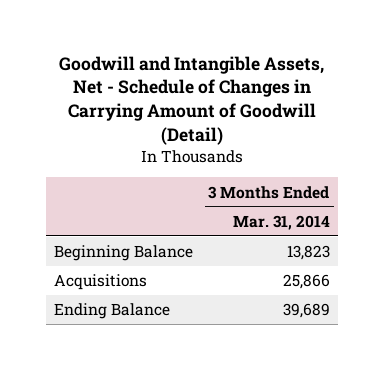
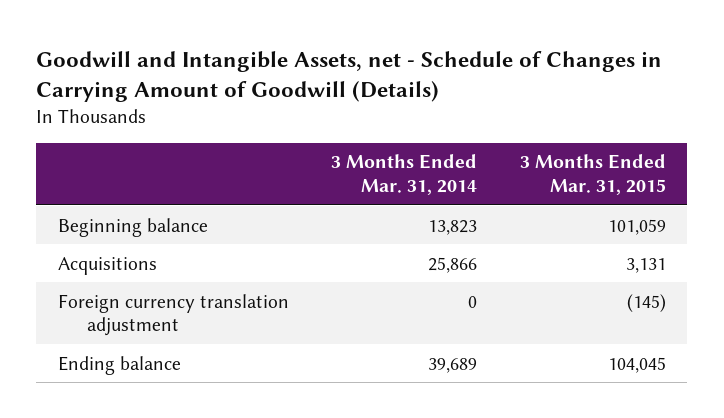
[58,55,324,146] Goodwill and Intangible Assets, Net - Schedule of Changes in Carrying Amount of Goodwill (Detail) -> [36,50,663,102] Goodwill and Intangible Assets, net - Schedule of Changes in Carrying Amount of Goodwill (Details)
none -> [519,154,666,195] 3 Months Ended Mar. 31, 2015
[53,245,193,262] Beginning Balance -> [57,217,208,237] Beginning balance
none -> [57,293,289,337] Foreign currency translation adjustment
[53,303,170,320] Ending Balance -> [57,355,181,375] Ending balance

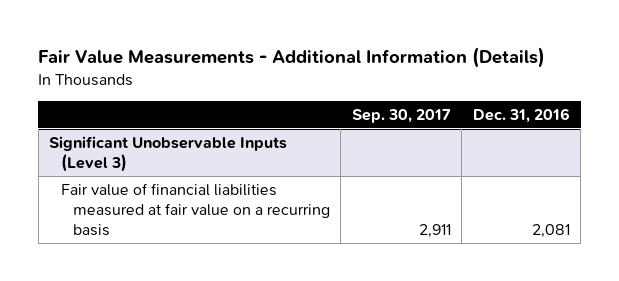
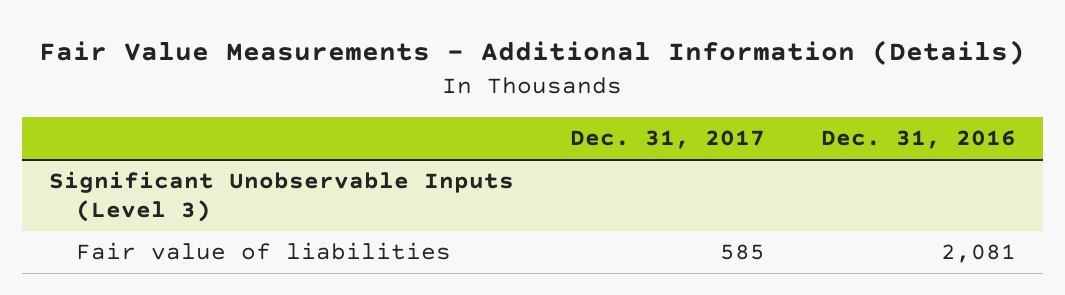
[351,108,451,123] Sep. 30, 2017 -> none
none -> [569,130,765,150] Dec. 31, 2017
[61,182,330,237] Fair value of financial liabilities measured at fair value on a recurring basis -> [75,242,451,261] Fair value of liabilities

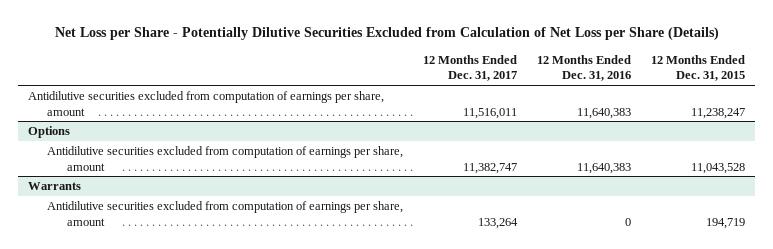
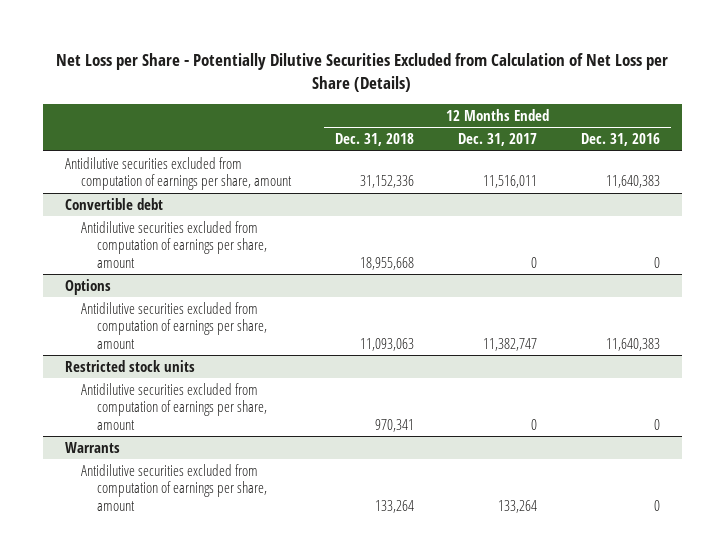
[651,54,746,82] 12 Months Ended Dec. 31, 2015 -> none
none -> [335,133,415,147] Dec. 31, 2018
none -> [64,197,163,210] Convertible debt
none -> [81,220,268,268] Antidilutive securities excluded from computation of earnings per share, amount
none -> [64,359,195,372] Restricted stock units
none -> [81,382,268,430] Antidilutive securities excluded from computation of earnings per share, amount

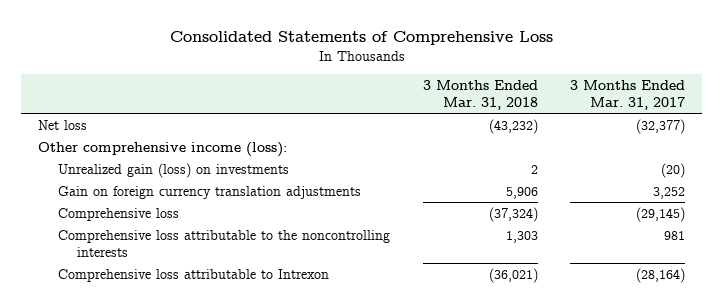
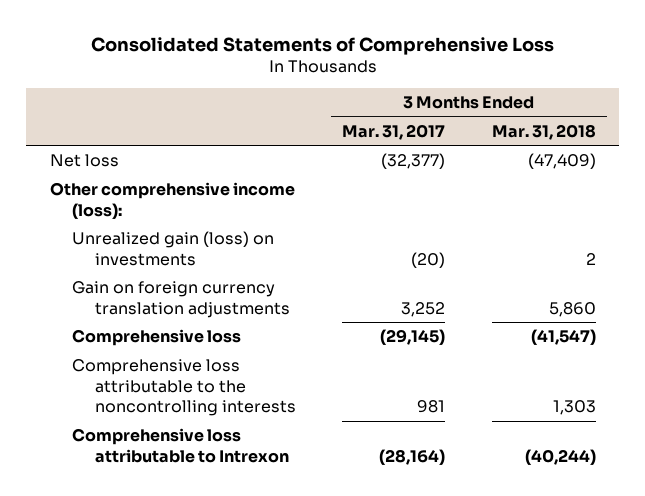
[488,118,538,134] (43,232) -> [527,153,596,170] (47,409)
[505,186,538,199] 5,906 -> [548,301,596,317] 5,860
[488,206,538,222] (37,324) -> [530,329,596,346] (41,547)
[488,267,538,283] (36,021) -> [524,448,596,465] (40,244)

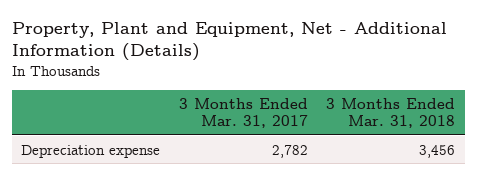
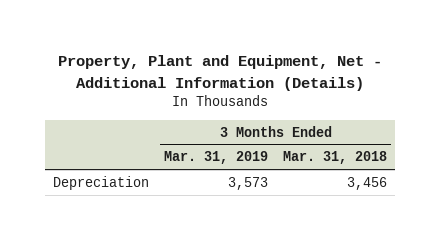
[178,97,308,129] 3 Months Ended Mar. 31, 2017 -> none
none -> [163,151,268,165] Mar. 31, 2019
[21,144,161,158] Depreciation expense -> [52,175,149,190] Depreciation

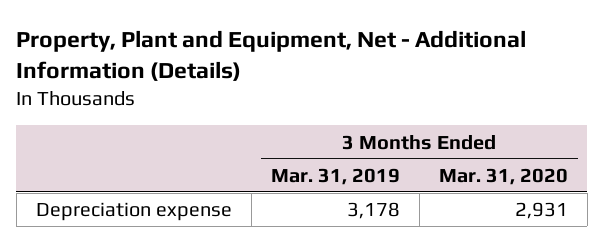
[283,151,388,165] Mar. 31, 2018 -> none
none -> [438,167,568,185] Mar. 31, 2020
[52,175,149,190] Depreciation -> [35,202,232,222] Depreciation expense
[227,176,268,190] 3,573 -> [346,202,400,220] 3,178

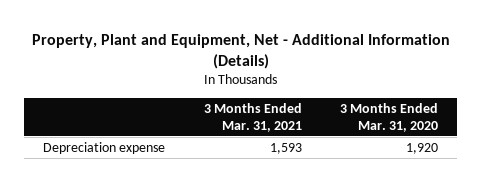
[270,167,400,185] Mar. 31, 2019 -> none
none -> [203,102,302,132] 3 Months Ended Mar. 31, 2021
[514,202,568,220] 2,931 -> [406,142,439,154] 1,920

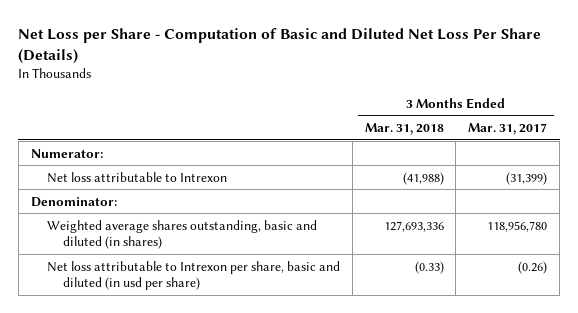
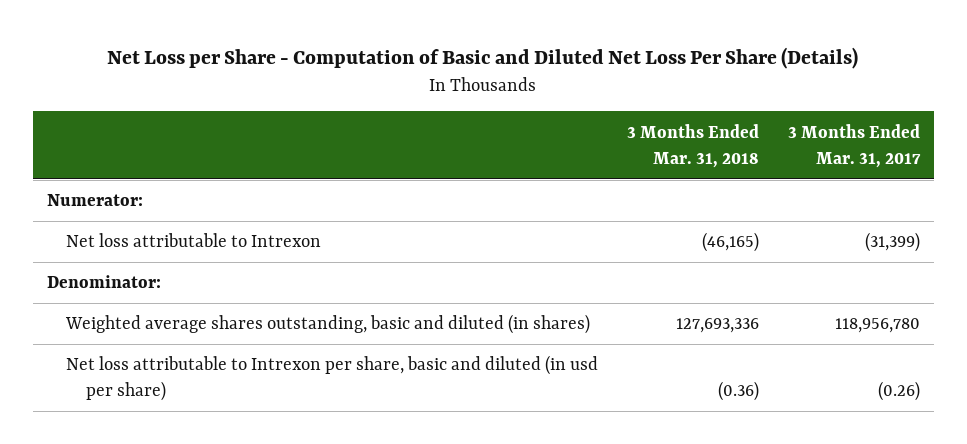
[402,171,444,185] (41,988) -> [702,232,760,253] (46,165)
[414,260,444,274] (0.33) -> [718,381,760,402] (0.36)

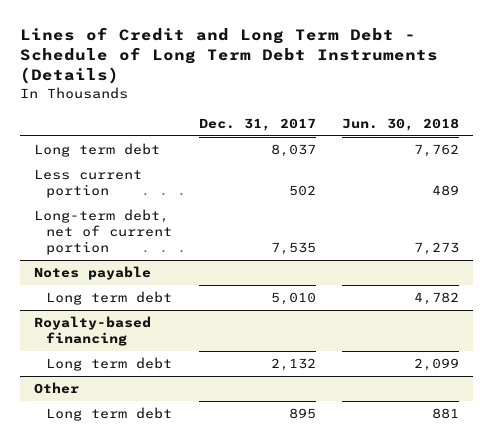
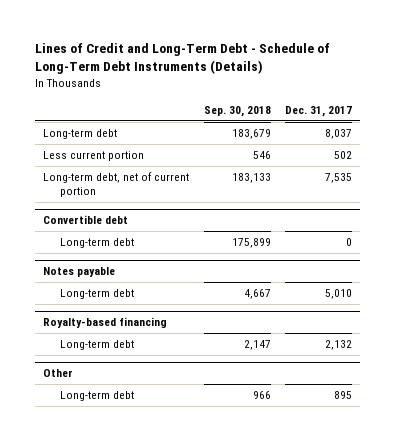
[20,27,439,85] Lines of Credit and Long Term Debt - Schedule of Long Term Debt Instruments (Details) -> [35,43,331,75] Lines of Credit and Long-Term Debt - Schedule of Long-Term Debt Instruments (Details)
[342,117,460,131] Jun. 30, 2018 -> none
none -> [203,105,271,117] Sep. 30, 2018
[33,143,160,158] Long term debt -> [42,128,117,139] Long-term debt
none -> [42,215,128,225] Convertible debt
none -> [60,237,135,248] Long-term debt
[46,291,173,306] Long term debt -> [60,288,135,299] Long-term debt
[46,357,173,372] Long term debt -> [60,339,135,350] Long-term debt
[46,407,173,422] Long term debt -> [60,390,135,401] Long-term debt

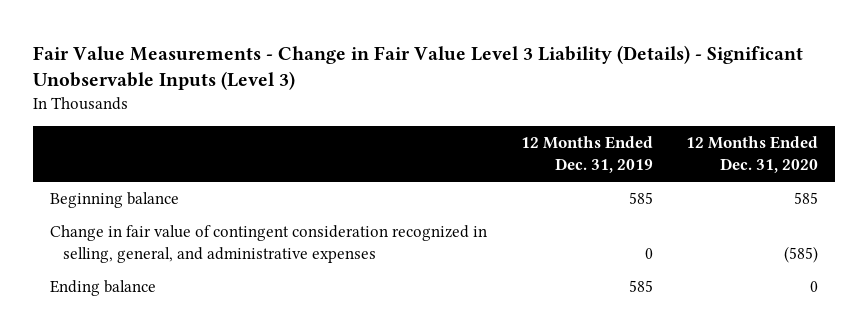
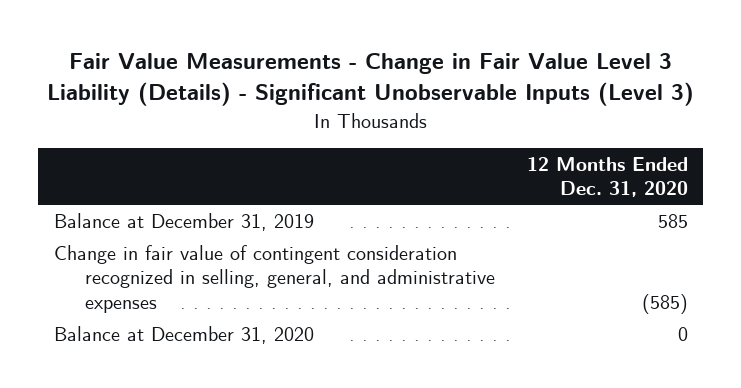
[520,136,653,173] 12 Months Ended Dec. 31, 2019 -> none
[50,192,180,209] Beginning balance -> [53,213,314,232] Balance at December 31, 2019
[50,280,157,297] Ending balance -> [53,326,314,345] Balance at December 31, 2020

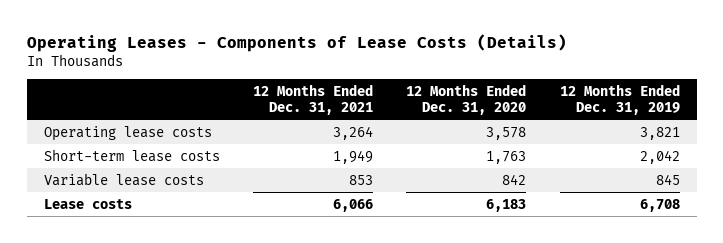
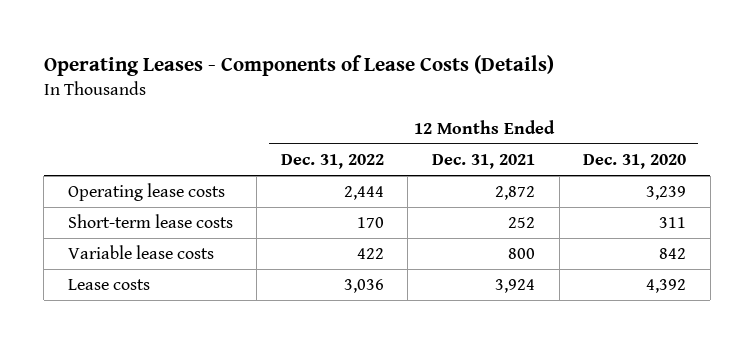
[559,84,680,115] 12 Months Ended Dec. 31, 2019 -> none
none -> [280,154,384,170] Dec. 31, 2022
[332,125,373,140] 3,264 -> [495,186,536,201] 2,872
[486,126,527,140] 3,578 -> [646,186,687,201] 3,239
[332,149,373,164] 1,949 -> [508,217,536,229] 252
[486,150,527,164] 1,763 -> [659,217,687,229] 311
[348,174,373,185] 853 -> [508,248,536,260] 800
[332,198,373,212] 6,066 -> [495,279,536,294] 3,924
[486,198,527,212] 6,183 -> [646,279,687,294] 4,392

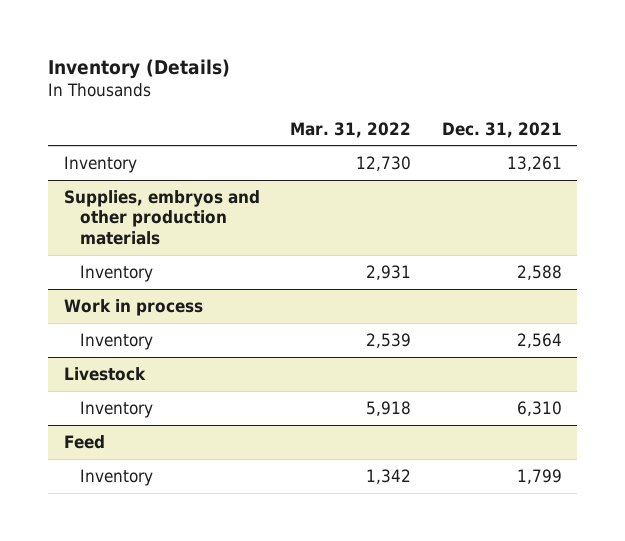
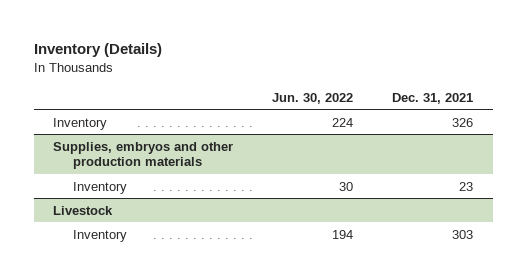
[290,121,412,138] Mar. 31, 2022 -> none
none -> [272,92,354,104] Jun. 30, 2022
[506,155,562,171] 13,261 -> [452,117,474,127] 326
[63,298,203,316] Work in process -> none
[79,332,153,350] Inventory -> none
[516,264,562,280] 2,588 -> [459,181,474,191] 23
[63,434,105,449] Feed -> none
[79,468,153,486] Inventory -> none
[516,400,562,416] 6,310 -> [452,229,474,239] 303

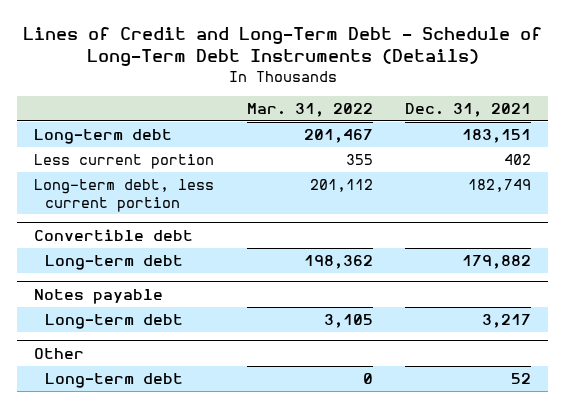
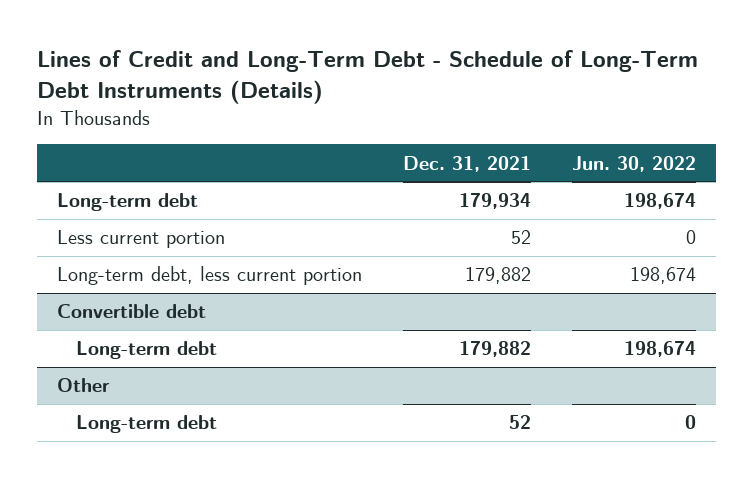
[246,103,373,118] Mar. 31, 2022 -> none
none -> [571,155,696,172] Jun. 30, 2022
[462,128,532,143] 183,151 -> [458,193,531,210] 179,934
[504,153,532,165] 402 -> [510,230,531,245] 52
[468,178,532,192] 182,749 -> [464,267,531,285] 179,882
[33,288,163,304] Notes payable -> none
[45,313,184,329] Long-term debt -> none

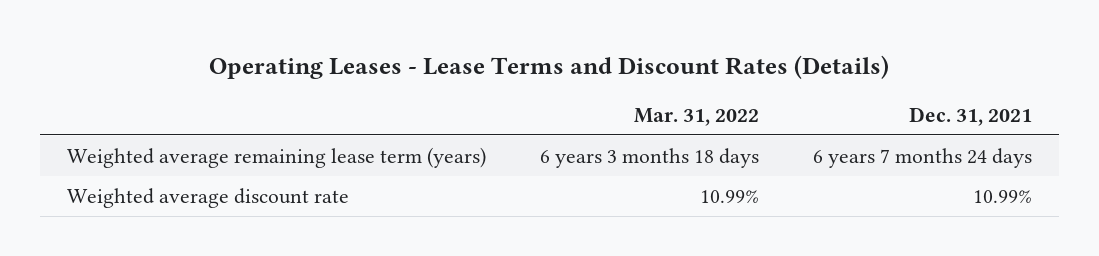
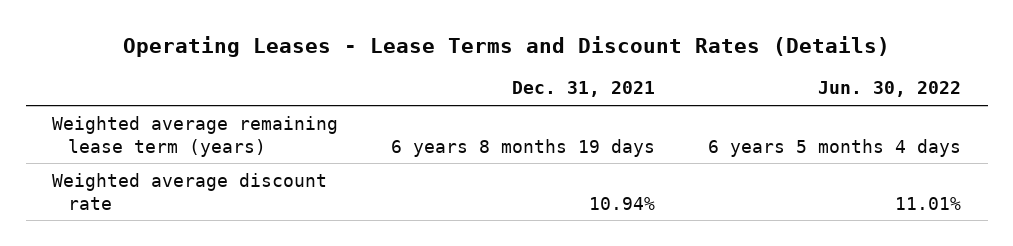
[633,108,759,127] Mar. 31, 2022 -> none
none -> [818,81,962,98] Jun. 30, 2022
[812,147,1032,168] 6 years 7 months 24 days -> [391,138,656,157] 6 years 8 months 19 days
[972,189,1032,203] 10.99% -> [589,196,656,210] 10.94%

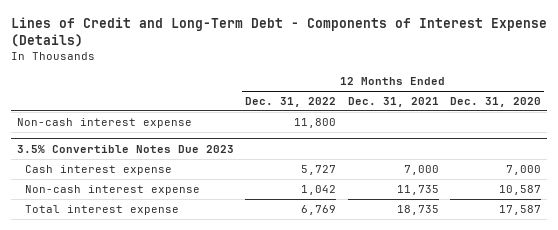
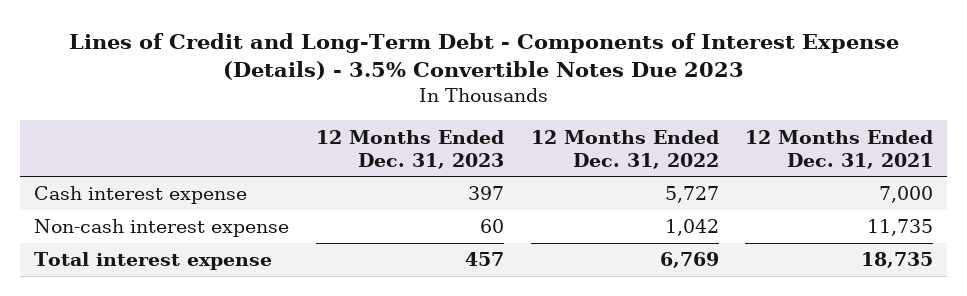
[10,16,547,48] Lines of Credit and Long-Term Debt - Components of Interest Expense (Details) -> [68,32,899,81] Lines of Credit and Long-Term Debt - Components of Interest Expense (Details) - 3.5% Convertible Notes Due 2023
[450,97,542,108] Dec. 31, 2020 -> none
none -> [315,129,504,169] 12 Months Ended Dec. 31, 2023
[16,117,192,128] Non-cash interest expense -> none
[16,144,234,153] 3.5% Convertible Notes Due 2023 -> none

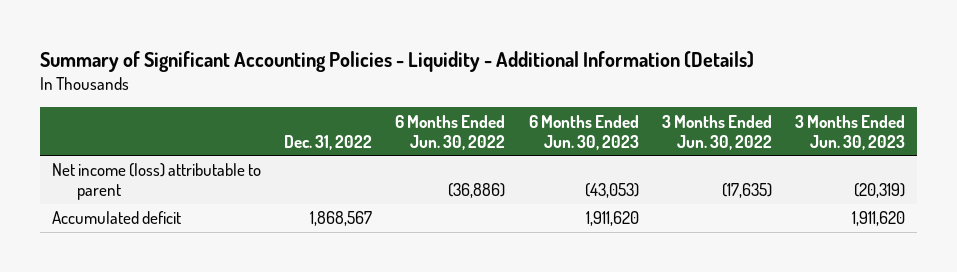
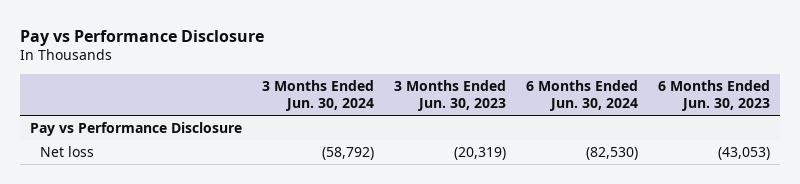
[40,51,755,73] Summary of Significant Accounting Policies - Liquidity - Additional Information (Details) -> [20,29,265,46] Pay vs Performance Disclosure
[284,134,373,150] Dec. 31, 2022 -> none
[395,114,506,150] 6 Months Ended Jun. 30, 2022 -> none
[661,114,772,150] 3 Months Ended Jun. 30, 2022 -> none
none -> [262,80,375,112] 3 Months Ended Jun. 30, 2024
none -> [526,80,639,112] 6 Months Ended Jun. 30, 2024
[51,211,181,225] Accumulated deficit -> none
none -> [30,122,243,137] Pay vs Performance Disclosure
[51,163,261,201] Net income (loss) attributable to parent -> [40,146,95,158] Net loss

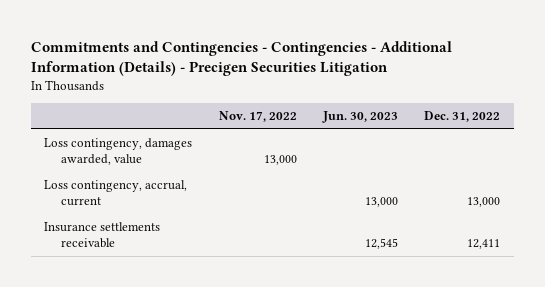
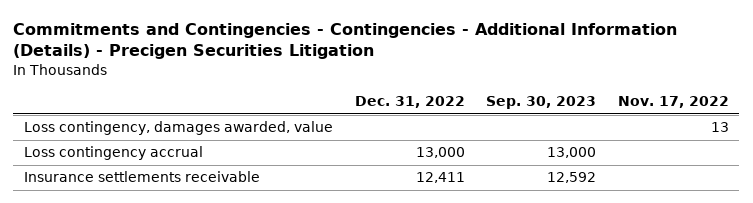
[322,111,399,124] Jun. 30, 2023 -> none
none -> [486,96,597,110] Sep. 30, 2023
[263,155,297,166] 13,000 -> [710,122,729,133] 13
[44,180,188,207] Loss contingency, accrual, current -> [23,146,203,161] Loss contingency accrual

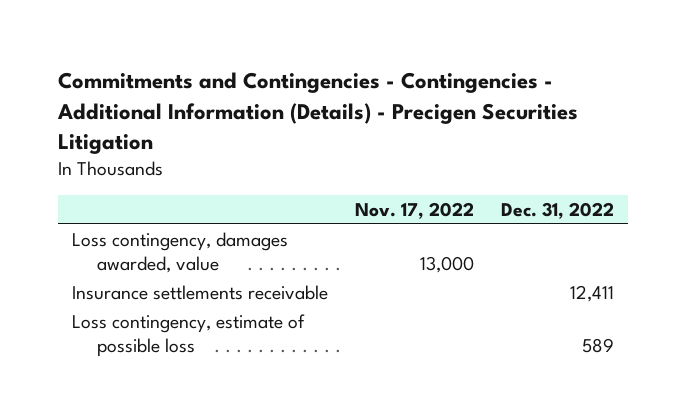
[486,96,597,110] Sep. 30, 2023 -> none
[23,146,203,161] Loss contingency accrual -> none
[710,122,729,133] 13 -> [419,255,474,273] 13,000
none -> [71,313,305,357] Loss contingency, estimate of possible loss

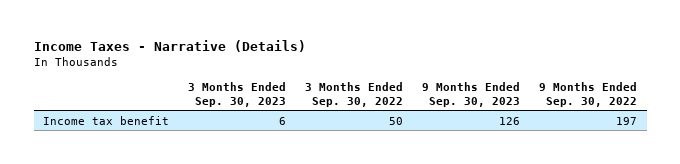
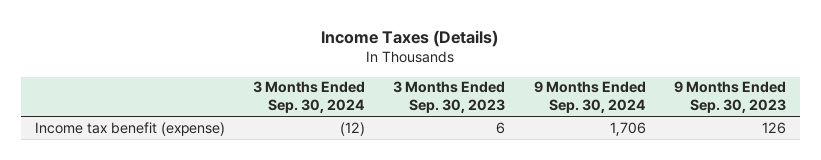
[33,39,306,52] Income Taxes - Narrative (Details) -> [321,29,499,47] Income Taxes (Details)
[305,81,404,107] 3 Months Ended Sep. 30, 2022 -> none
[539,81,638,107] 9 Months Ended Sep. 30, 2022 -> none
none -> [253,81,366,114] 3 Months Ended Sep. 30, 2024
none -> [533,81,646,114] 9 Months Ended Sep. 30, 2024
[43,115,170,125] Income tax benefit -> [34,121,225,136] Income tax benefit (expense)

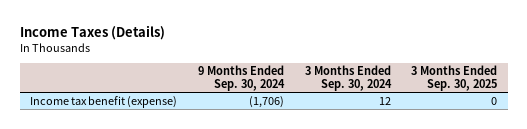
[393,81,506,114] 3 Months Ended Sep. 30, 2023 -> none
[674,81,787,114] 9 Months Ended Sep. 30, 2023 -> none
none -> [411,65,498,92] 3 Months Ended Sep. 30, 2025
[340,121,366,136] (12) -> [378,97,391,106] 12
[609,121,646,136] 1,706 -> [248,96,284,109] (1,706)

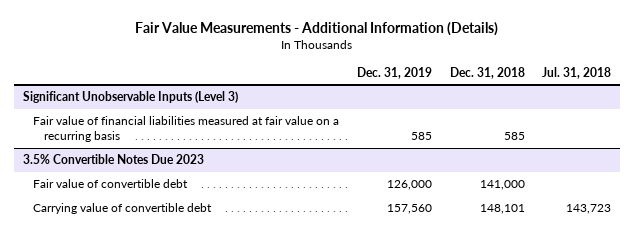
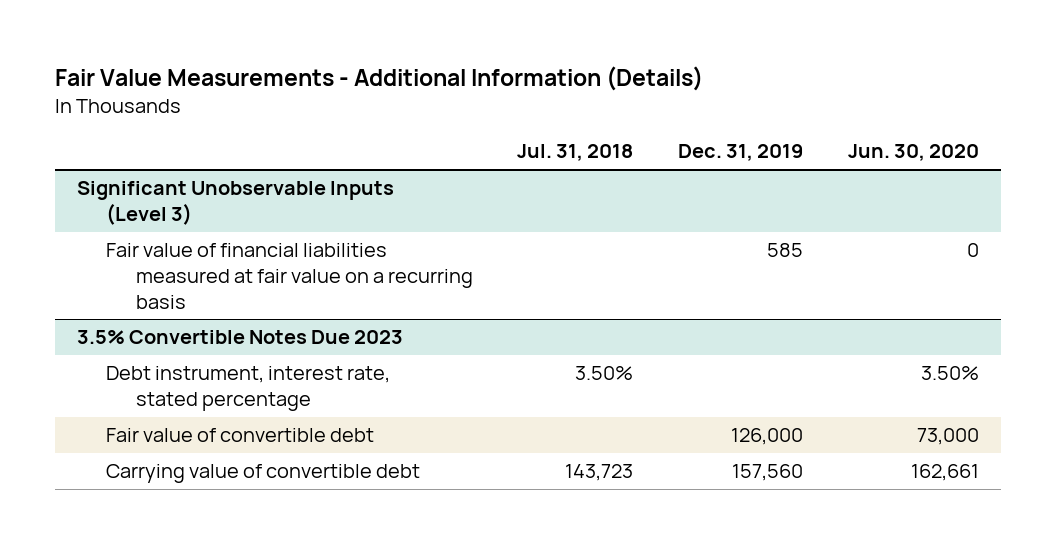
[449,66,525,79] Dec. 31, 2018 -> none
none -> [847,144,979,162] Jun. 30, 2020
none -> [106,366,391,412] Debt instrument, interest rate, stated percentage

